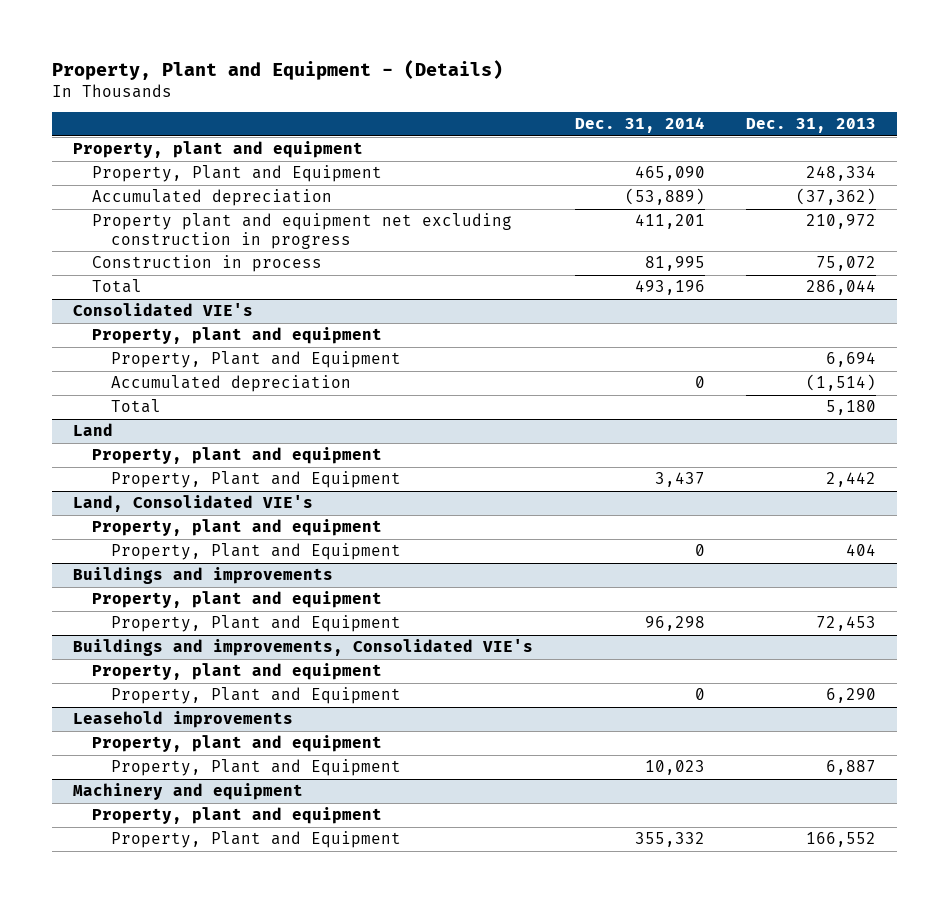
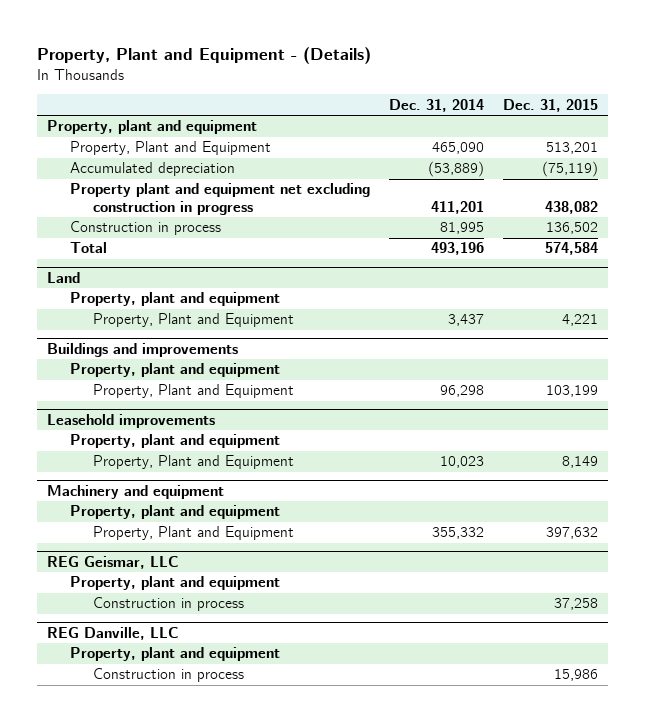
[746,118,877,134] Dec. 31, 2013 -> none
none -> [503,98,599,112] Dec. 31, 2015
[72,303,253,317] Consolidated VIE's -> none
[92,327,383,345] Property, plant and equipment -> none
[111,351,402,369] Property, Plant and Equipment -> none
[111,375,352,393] Accumulated depreciation -> none
[111,399,162,414] Total -> none
[72,495,313,513] Land, Consolidated VIE's -> none
[92,519,383,537] Property, plant and equipment -> none
[111,543,402,561] Property, Plant and Equipment -> none
[72,639,533,657] Buildings and improvements, Consolidated VIE's -> none
[92,663,383,681] Property, plant and equipment -> none
[111,687,402,705] Property, Plant and Equipment -> none
none -> [46,556,179,570] REG Geismar, LLC
none -> [69,576,280,591] Property, plant and equipment
none -> [92,597,244,612] Construction in process
none -> [46,627,179,641] REG Danville, LLC
none -> [69,647,280,662] Property, plant and equipment
none -> [92,668,244,683] Construction in process

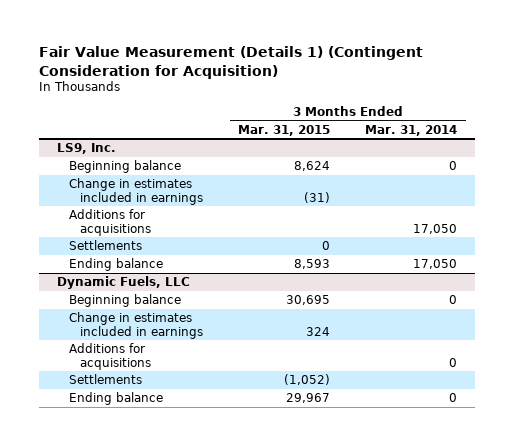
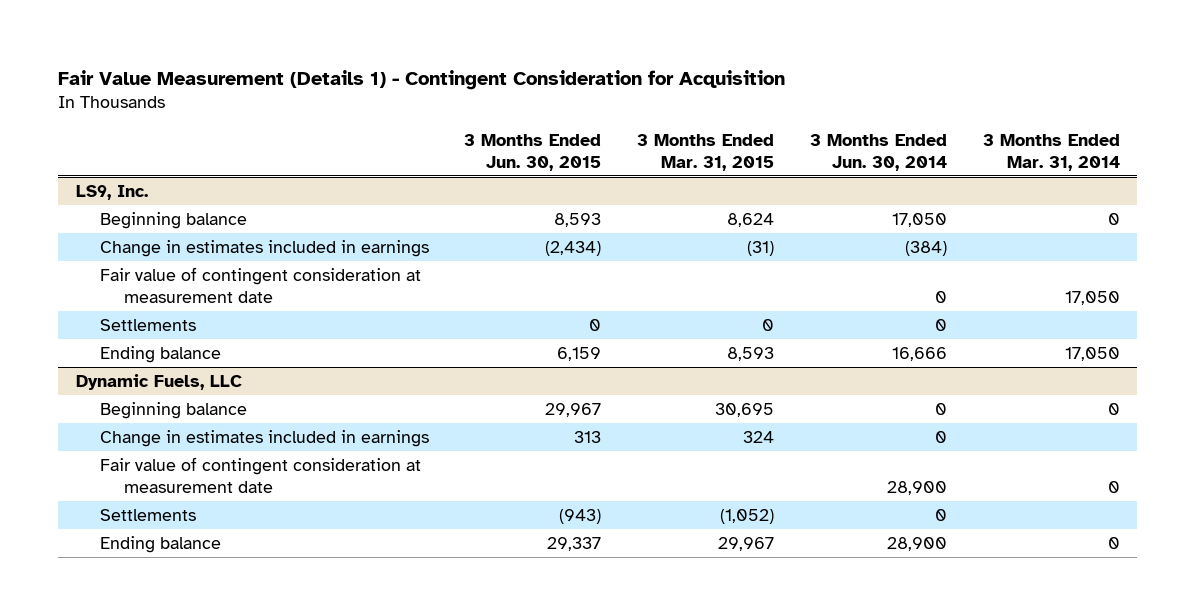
[39,46,424,79] Fair Value Measurement (Details 1) (Contingent Consideration for Acquisition) -> [57,69,785,90] Fair Value Measurement (Details 1) - Contingent Consideration for Acquisition
none -> [464,133,602,171] 3 Months Ended Jun. 30, 2015
none -> [809,133,947,171] 3 Months Ended Jun. 30, 2014
[68,209,152,236] Additions for acquisitions -> [99,267,421,303] Fair value of contingent consideration at measurement date
[68,343,152,370] Additions for acquisitions -> [99,457,421,493] Fair value of contingent consideration at measurement date

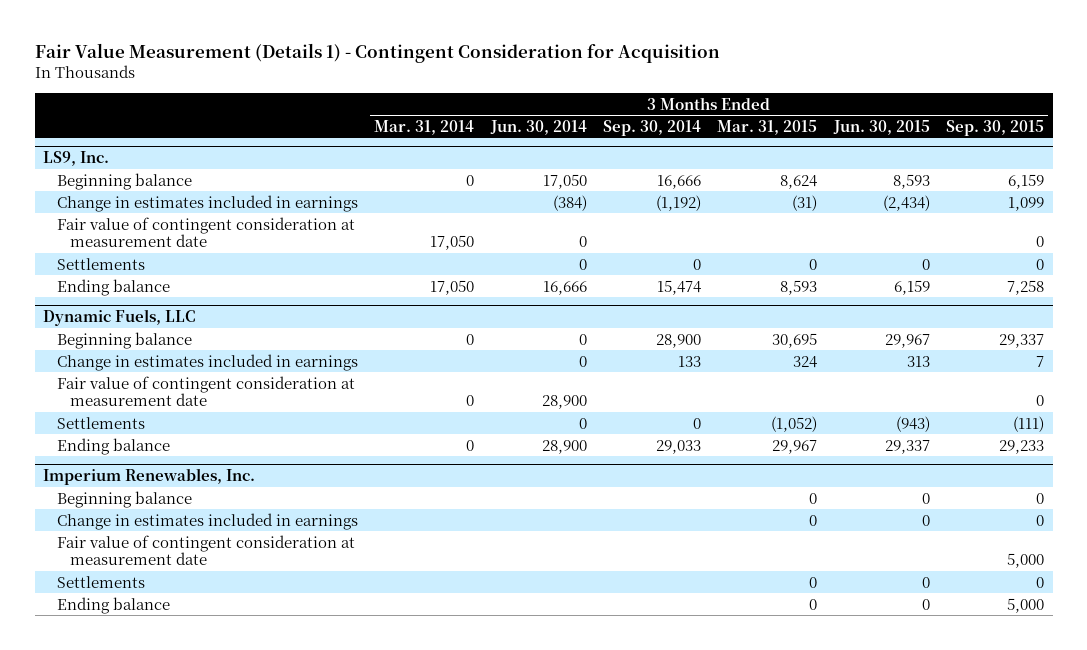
none -> [602,119,701,136] Sep. 30, 2014
none -> [946,119,1045,136] Sep. 30, 2015
none -> [42,468,255,486] Imperium Renewables, Inc.
none -> [56,490,192,508] Beginning balance
none -> [56,512,358,530] Change in estimates included in earnings
none -> [56,534,355,566] Fair value of contingent consideration at measurement date
none -> [56,575,145,588] Settlements
none -> [56,596,170,614] Ending balance

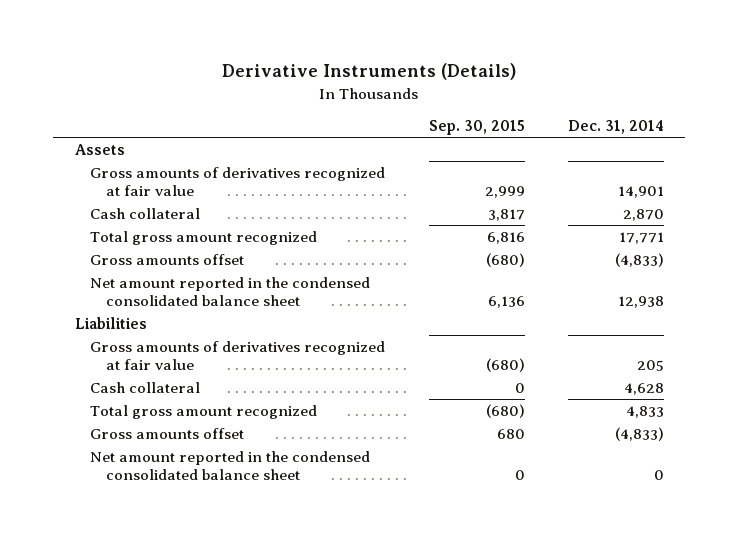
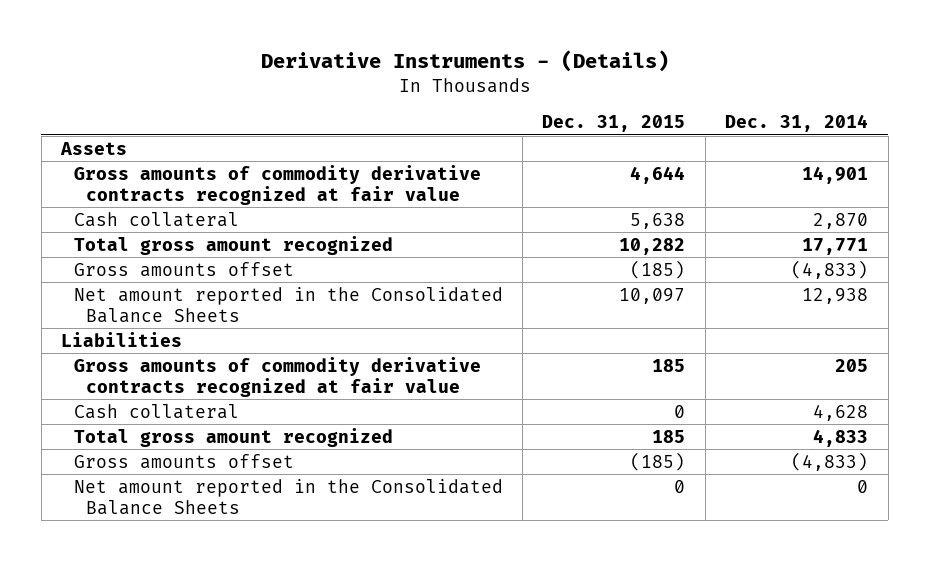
[222,63,517,81] Derivative Instruments (Details) -> [260,50,669,73] Derivative Instruments - (Details)
[428,120,525,136] Sep. 30, 2015 -> none
none -> [542,115,686,133] Dec. 31, 2015
[90,166,386,197] Gross amounts of derivatives recognized at fair value -> [73,164,481,205] Gross amounts of commodity derivative contracts recognized at fair value
[90,276,371,307] Net amount reported in the condensed consolidated balance sheet -> [73,286,503,323] Net amount reported in the Consolidated Balance Sheets
[90,340,386,371] Gross amounts of derivatives recognized at fair value -> [73,356,481,397] Gross amounts of commodity derivative contracts recognized at fair value
[90,450,371,481] Net amount reported in the condensed consolidated balance sheet -> [73,478,503,515] Net amount reported in the Consolidated Balance Sheets

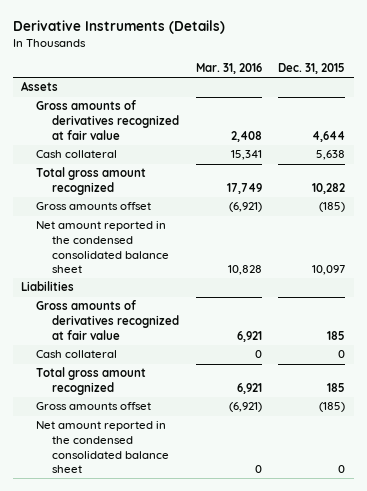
[260,50,669,73] Derivative Instruments - (Details) -> [12,20,225,35] Derivative Instruments (Details)
[725,114,869,133] Dec. 31, 2014 -> none
none -> [195,63,262,75] Mar. 31, 2016
[73,164,481,205] Gross amounts of commodity derivative contracts recognized at fair value -> [36,100,179,140] Gross amounts of derivatives recognized at fair value
[73,286,503,323] Net amount reported in the Consolidated Balance Sheets -> [36,221,169,274] Net amount reported in the condensed consolidated balance sheet
[73,356,481,397] Gross amounts of commodity derivative contracts recognized at fair value -> [36,300,179,340] Gross amounts of derivatives recognized at fair value
[73,478,503,515] Net amount reported in the Consolidated Balance Sheets -> [36,421,169,474] Net amount reported in the condensed consolidated balance sheet

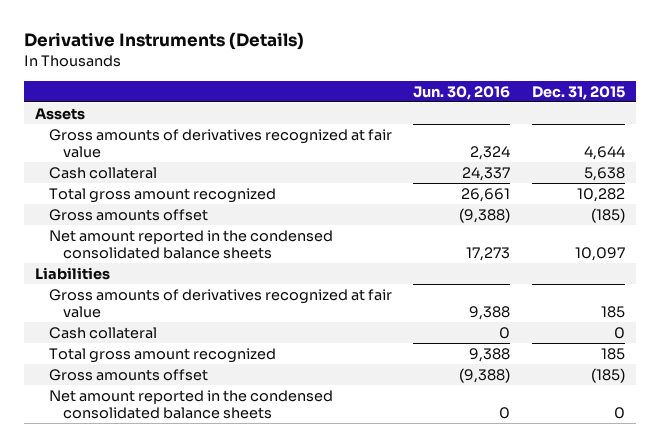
[195,63,262,75] Mar. 31, 2016 -> none
none -> [413,85,511,100] Jun. 30, 2016
[36,221,169,274] Net amount reported in the condensed consolidated balance sheet -> [48,229,333,259] Net amount reported in the condensed consolidated balance sheets
[36,421,169,474] Net amount reported in the condensed consolidated balance sheet -> [48,389,333,419] Net amount reported in the condensed consolidated balance sheets

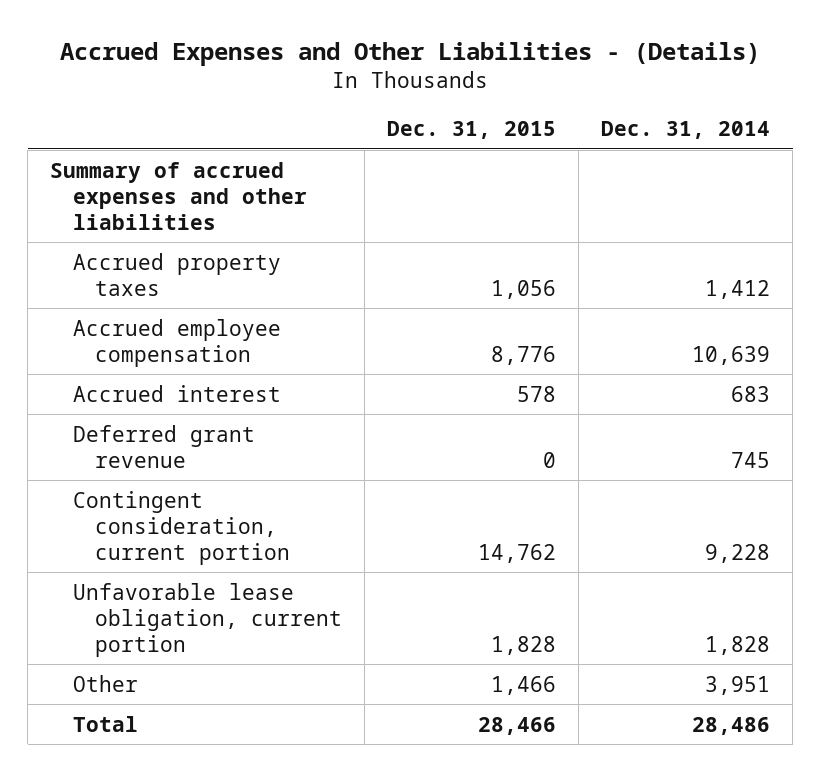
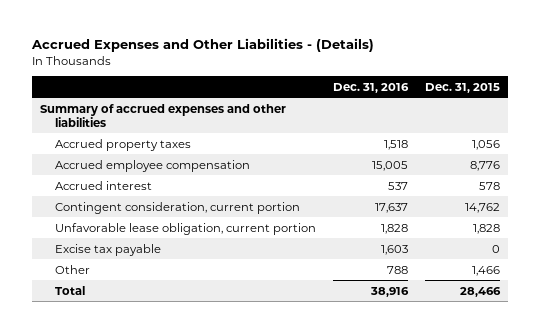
[601,121,771,140] Dec. 31, 2014 -> none
none -> [332,82,409,93] Dec. 31, 2016
[72,424,255,468] Deferred grant revenue -> none
none -> [55,243,162,256] Excise tax payable

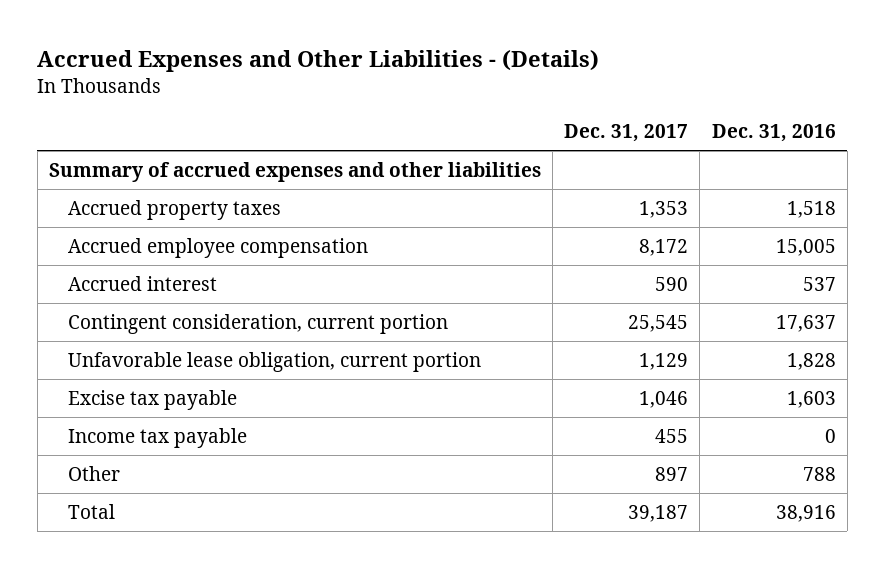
[424,82,500,93] Dec. 31, 2015 -> none
none -> [564,124,689,143] Dec. 31, 2017
none -> [67,428,247,449] Income tax payable

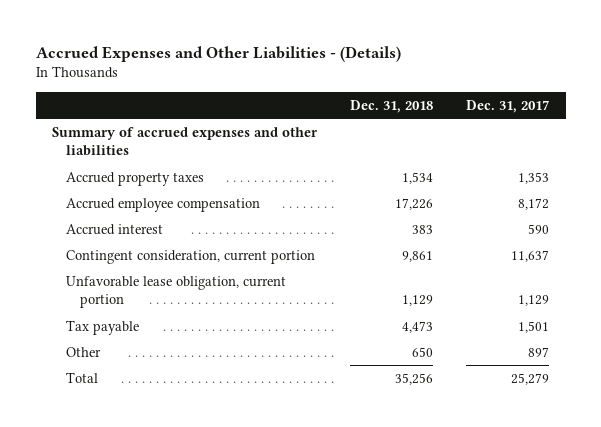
[711,124,836,143] Dec. 31, 2016 -> none
none -> [350,99,434,113] Dec. 31, 2018
[628,315,689,333] 25,545 -> [511,249,550,262] 11,637
[67,428,247,449] Income tax payable -> none
[67,390,237,411] Excise tax payable -> [66,319,140,335] Tax payable
[639,391,689,409] 1,046 -> [518,320,550,333] 1,501
[628,505,689,523] 39,187 -> [511,372,550,385] 25,279

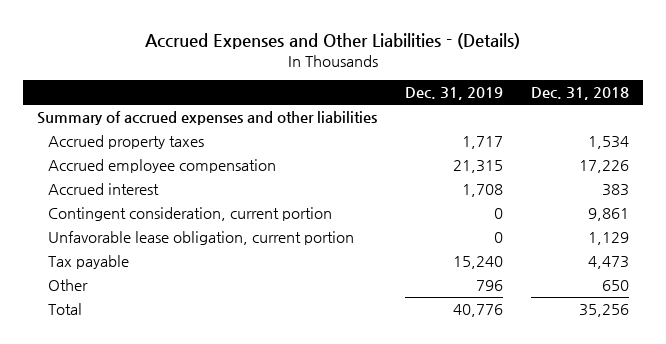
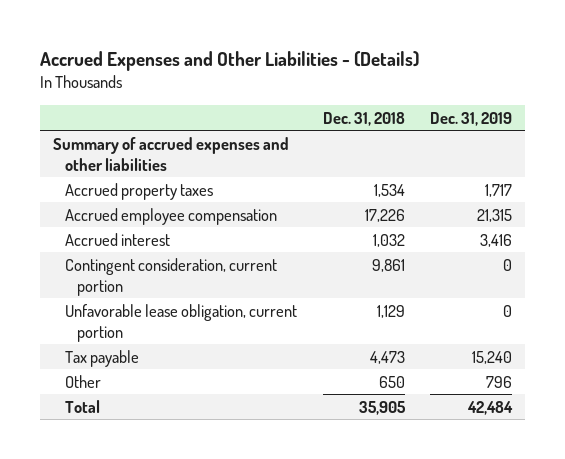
[461,184,503,198] 1,708 -> [480,233,513,247] 3,416
[601,184,629,197] 383 -> [372,233,405,247] 1,032
[452,304,503,318] 40,776 -> [467,400,514,415] 42,484
[578,304,629,318] 35,256 -> [358,400,406,415] 35,905

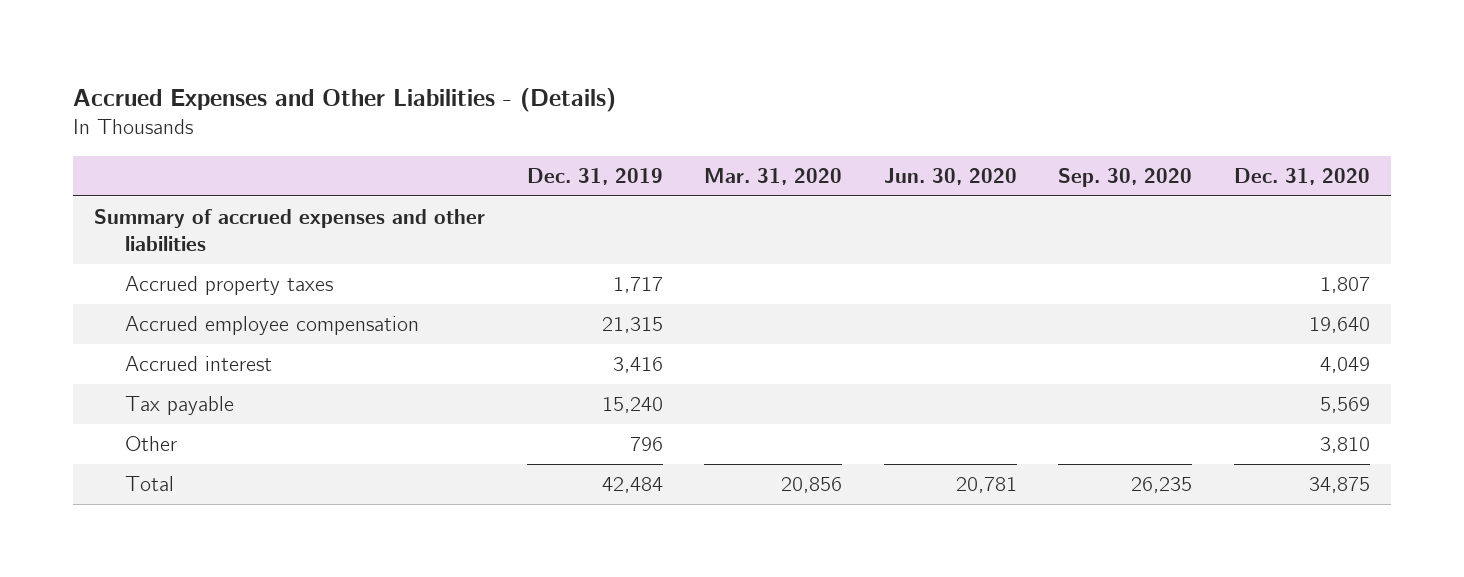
[322,111,405,126] Dec. 31, 2018 -> none
none -> [704,167,843,185] Mar. 31, 2020
none -> [883,167,1017,185] Jun. 30, 2020
none -> [1058,167,1193,187] Sep. 30, 2020
none -> [1233,167,1370,185] Dec. 31, 2020
[64,257,277,296] Contingent consideration, current portion -> none
[64,303,297,342] Unfavorable lease obligation, current portion -> none

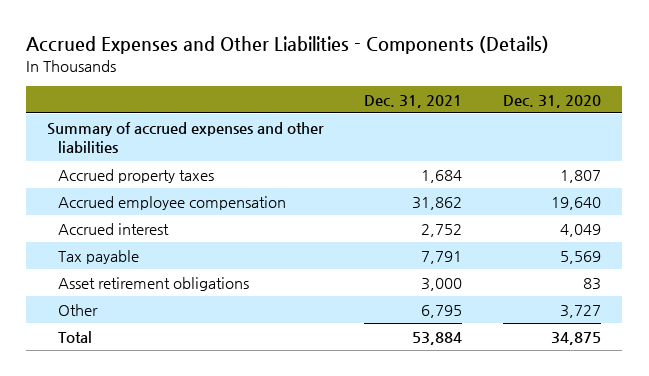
[73,88,617,113] Accrued Expenses and Other Liabilities - (Details) -> [26,36,550,55] Accrued Expenses and Other Liabilities - Components (Details)
[526,167,663,185] Dec. 31, 2019 -> none
[704,167,843,185] Mar. 31, 2020 -> none
[883,167,1017,185] Jun. 30, 2020 -> none
[1058,167,1193,187] Sep. 30, 2020 -> none
none -> [364,94,463,108] Dec. 31, 2021
none -> [58,276,250,291] Asset retirement obligations
[1319,437,1370,454] 3,810 -> [560,304,602,318] 3,727

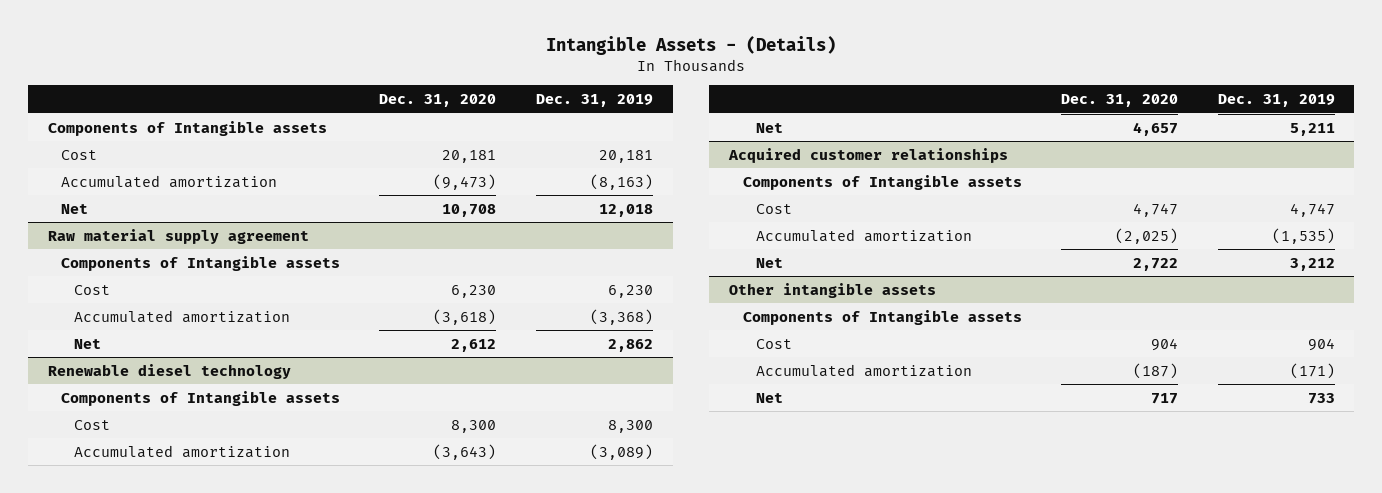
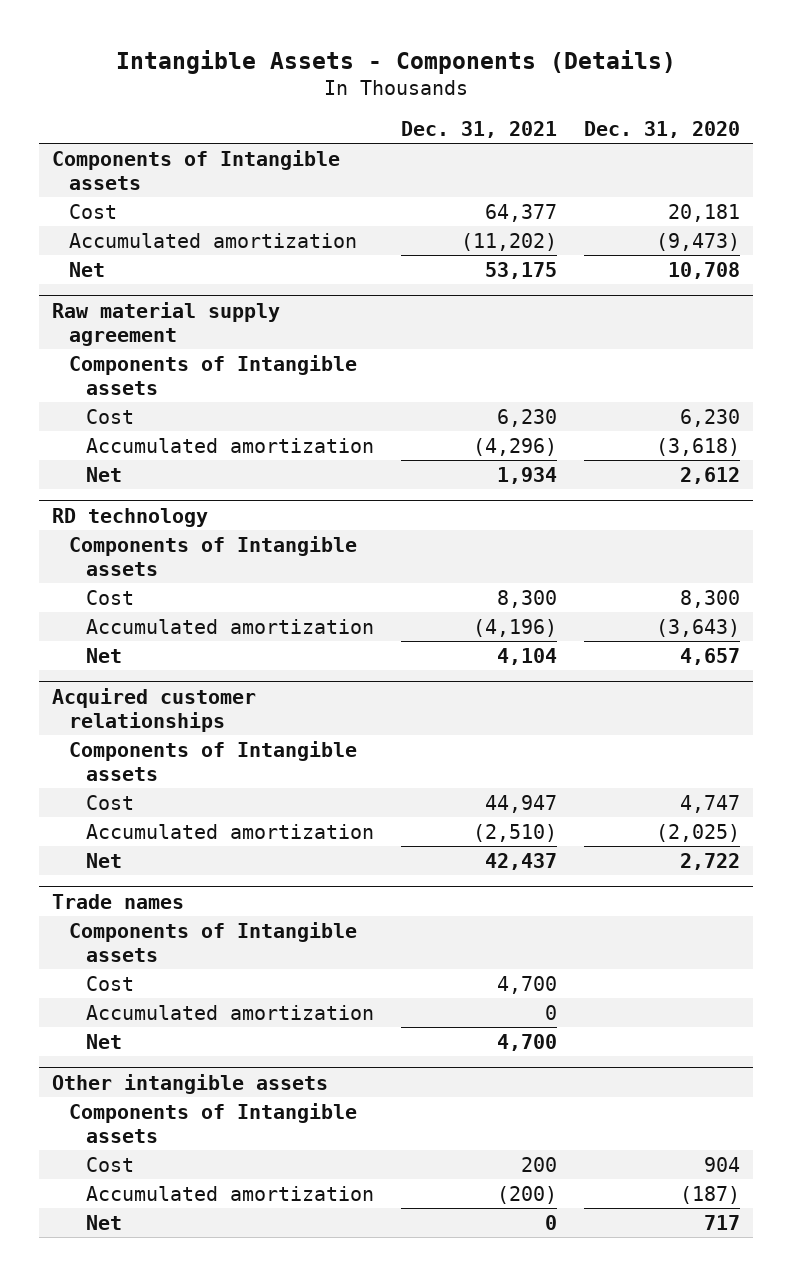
[546,35,837,55] Intangible Assets - (Details) -> [115,49,676,74] Intangible Assets - Components (Details)
[535,94,653,108] Dec. 31, 2019 -> none
none -> [400,120,557,138] Dec. 31, 2021
[47,363,291,379] Renewable diesel technology -> [52,507,209,527] RD technology
none -> [52,893,185,909] Trade names
none -> [69,921,358,962] Components of Intangible assets
none -> [85,975,134,991] Cost
none -> [85,1004,374,1020] Accumulated amortization
none -> [85,1033,122,1049] Net

